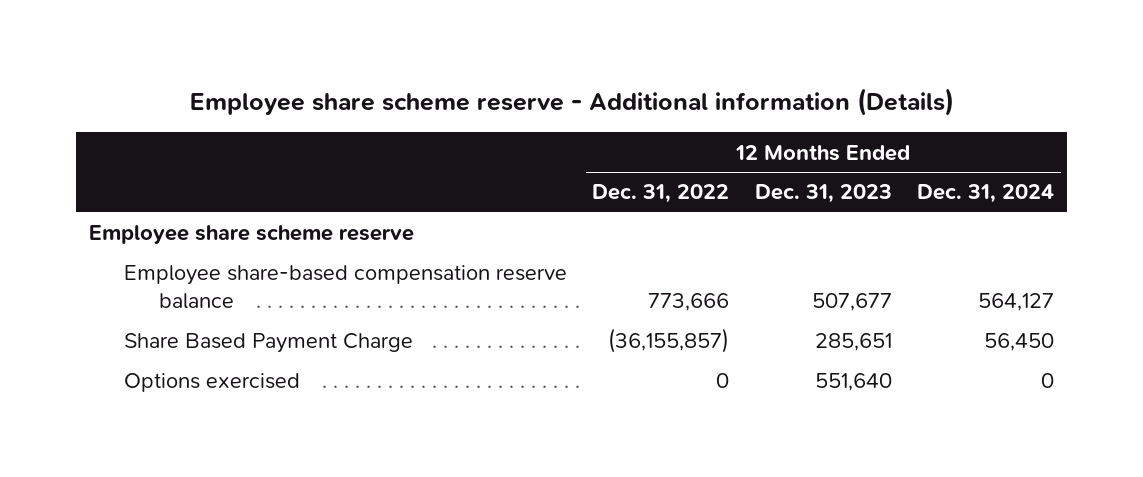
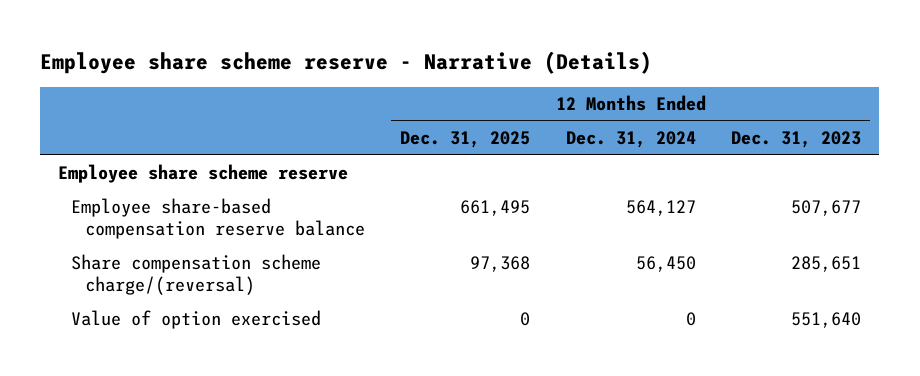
[189,88,954,117] Employee share scheme reserve - Additional information (Details) -> [40,50,653,74] Employee share scheme reserve - Narrative (Details)
[592,184,730,204] Dec. 31, 2022 -> none
none -> [400,131,531,149] Dec. 31, 2025
[123,333,413,354] Share Based Payment Charge -> [71,254,322,296] Share compensation scheme charge/(reversal)
[123,373,300,393] Options exercised -> [71,310,322,330] Value of option exercised

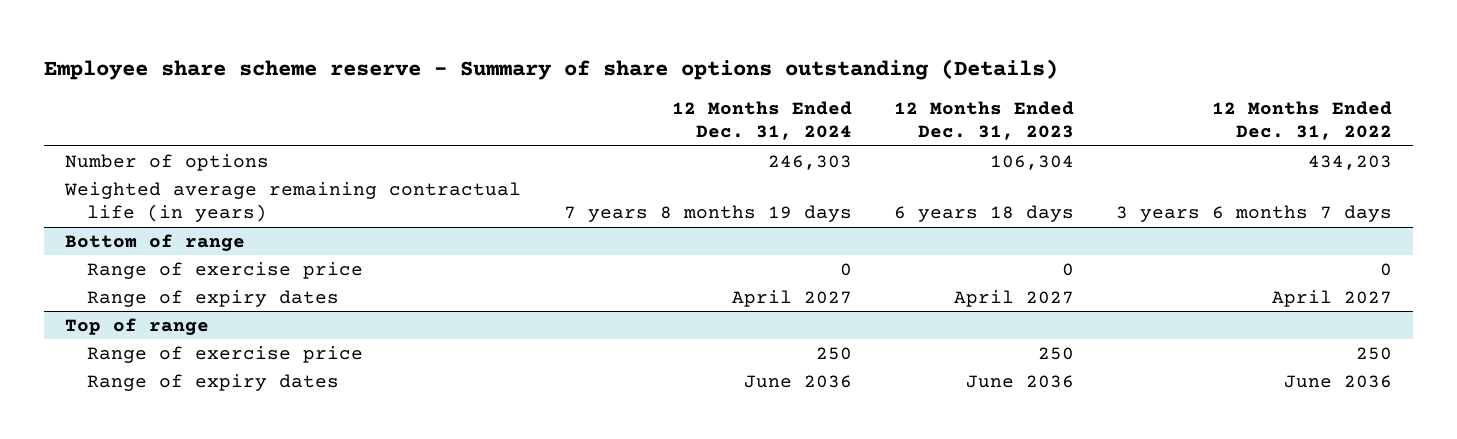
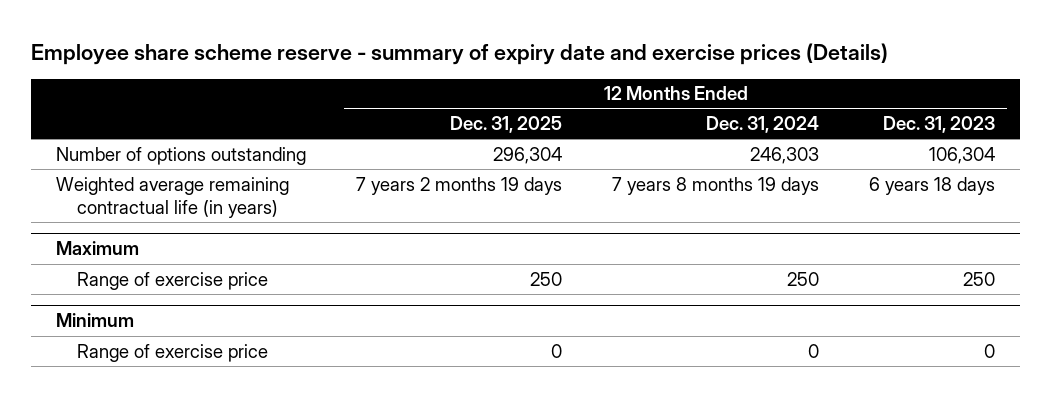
[44,58,1059,80] Employee share scheme reserve - Summary of share options outstanding (Details) -> [31,43,889,66] Employee share scheme reserve - summary of expiry date and exercise prices (Details)
[1212,100,1393,141] 12 Months Ended Dec. 31, 2022 -> none
none -> [450,116,563,134] Dec. 31, 2025
[65,153,270,171] Number of options -> [56,146,307,165] Number of options outstanding
[65,233,246,251] Bottom of range -> none
[87,261,364,279] Range of exercise price -> none
[87,289,340,307] Range of expiry dates -> none
[65,317,210,335] Top of range -> [56,241,140,256] Maximum
[87,373,340,391] Range of expiry dates -> none
none -> [56,313,135,328] Minimum
none -> [77,343,269,362] Range of exercise price

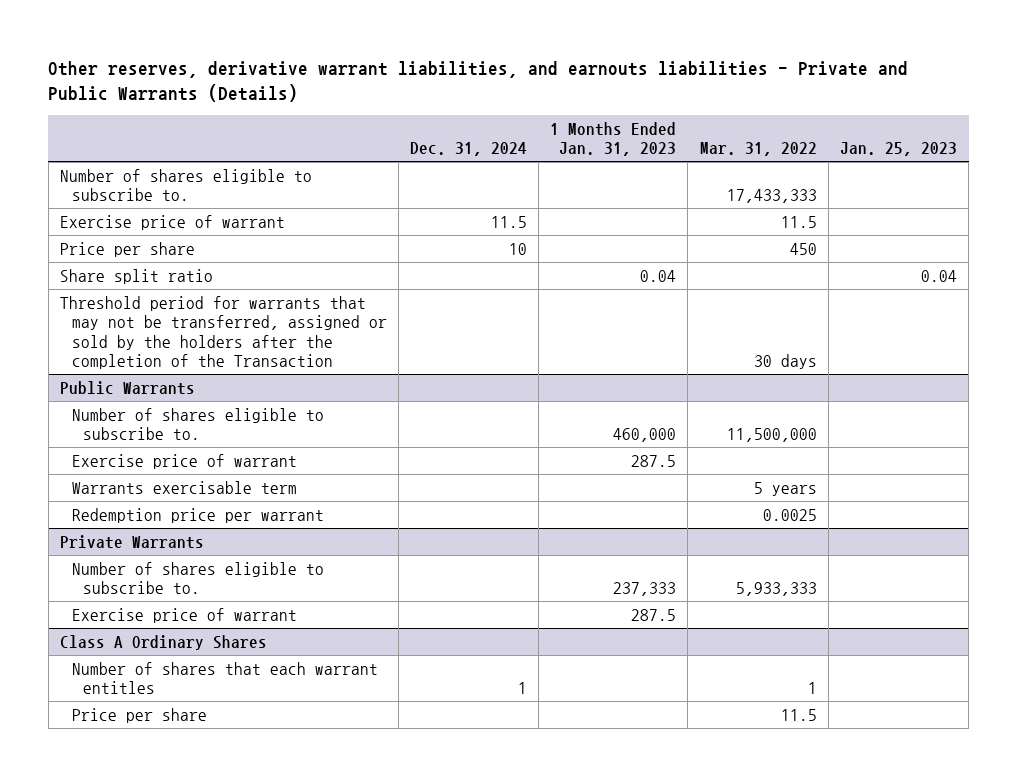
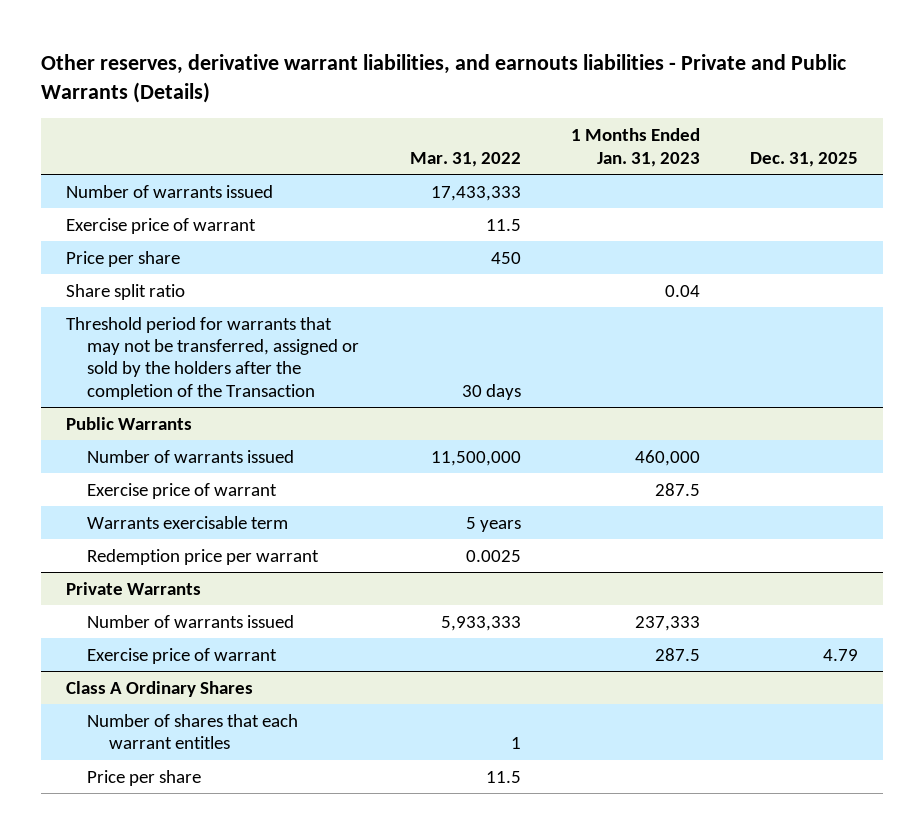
[409,142,527,157] Dec. 31, 2024 -> none
[839,142,957,157] Jan. 25, 2023 -> none
none -> [749,151,858,167] Dec. 31, 2025
[59,168,312,202] Number of shares eligible to subscribe to. -> [65,184,273,198] Number of warrants issued
[71,407,324,441] Number of shares eligible to subscribe to. -> [87,449,295,463] Number of warrants issued
[71,561,324,595] Number of shares eligible to subscribe to. -> [87,614,295,628] Number of warrants issued

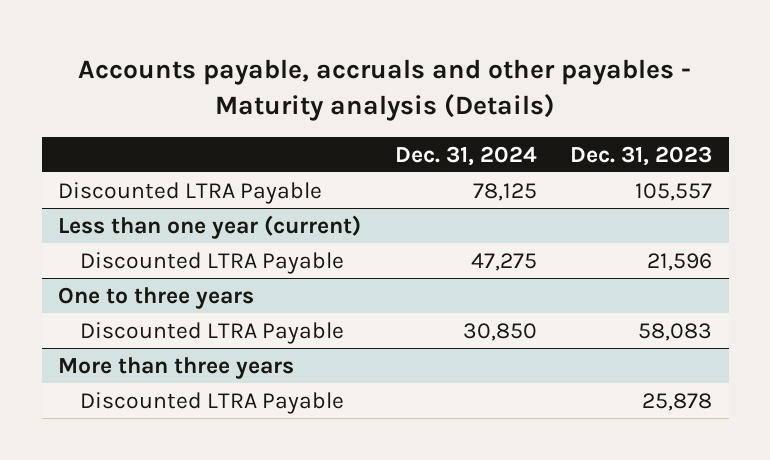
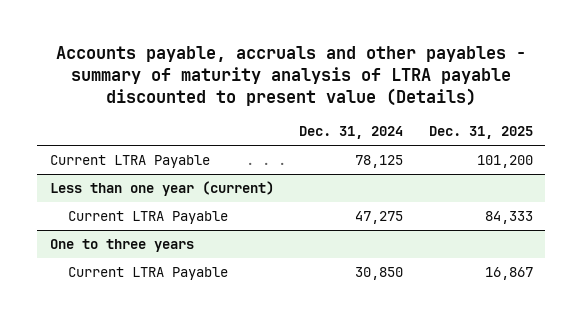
[78,58,692,121] Accounts payable, accruals and other payables - Maturity analysis (Details) -> [56,45,527,106] Accounts payable, accruals and other payables - summary of maturity analysis of LTRA payable discounted to present value (Details)
[570,145,713,166] Dec. 31, 2023 -> none
none -> [428,126,533,140] Dec. 31, 2025
[58,181,323,204] Discounted LTRA Payable -> [49,155,210,169] Current LTRA Payable
[80,251,345,274] Discounted LTRA Payable -> [68,211,229,225] Current LTRA Payable
[58,356,295,379] More than three years -> none
[80,391,345,414] Discounted LTRA Payable -> none
[80,321,345,344] Discounted LTRA Payable -> [68,267,229,281] Current LTRA Payable

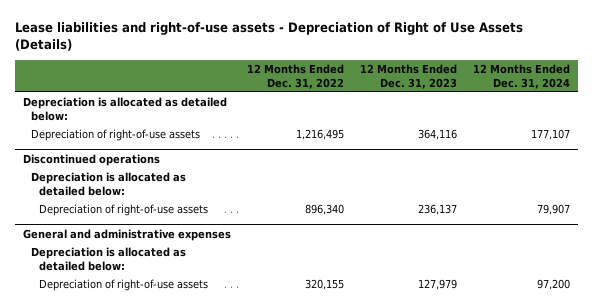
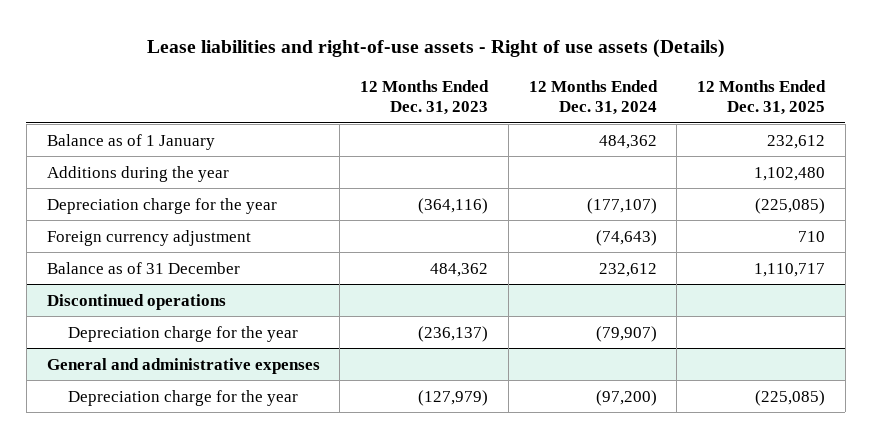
[14,21,523,52] Lease liabilities and right-of-use assets - Depreciation of Right of Use Assets (Details) -> [146,38,725,58] Lease liabilities and right-of-use assets - Right of use assets (Details)
[246,64,344,90] 12 Months Ended Dec. 31, 2022 -> none
none -> [697,79,827,116] 12 Months Ended Dec. 31, 2025
[22,96,227,121] Depreciation is allocated as detailed below: -> none
[30,128,200,141] Depreciation of right-of-use assets -> none
none -> [46,133,215,150] Balance as of 1 January
none -> [46,165,229,182] Additions during the year
none -> [46,197,277,214] Depreciation charge for the year
none -> [46,229,251,246] Foreign currency adjustment
none -> [46,261,240,274] Balance as of 31 December
[30,171,186,196] Depreciation is allocated as detailed below: -> none
[38,203,208,216] Depreciation of right-of-use assets -> none
none -> [68,325,299,342] Depreciation charge for the year
[30,246,186,271] Depreciation is allocated as detailed below: -> none
[38,278,208,291] Depreciation of right-of-use assets -> none
none -> [68,389,299,406] Depreciation charge for the year

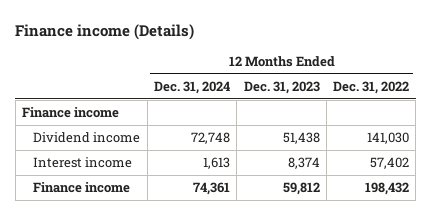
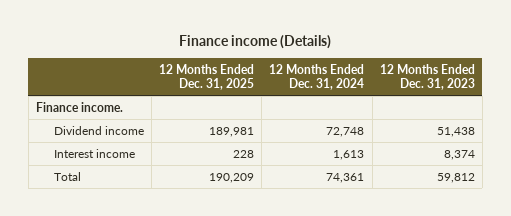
[333,80,410,94] Dec. 31, 2022 -> none
none -> [158,63,254,90] 12 Months Ended Dec. 31, 2025
[22,107,120,119] Finance income -> [35,101,123,112] Finance income.
[33,182,131,194] Finance income -> [53,171,81,181] Total

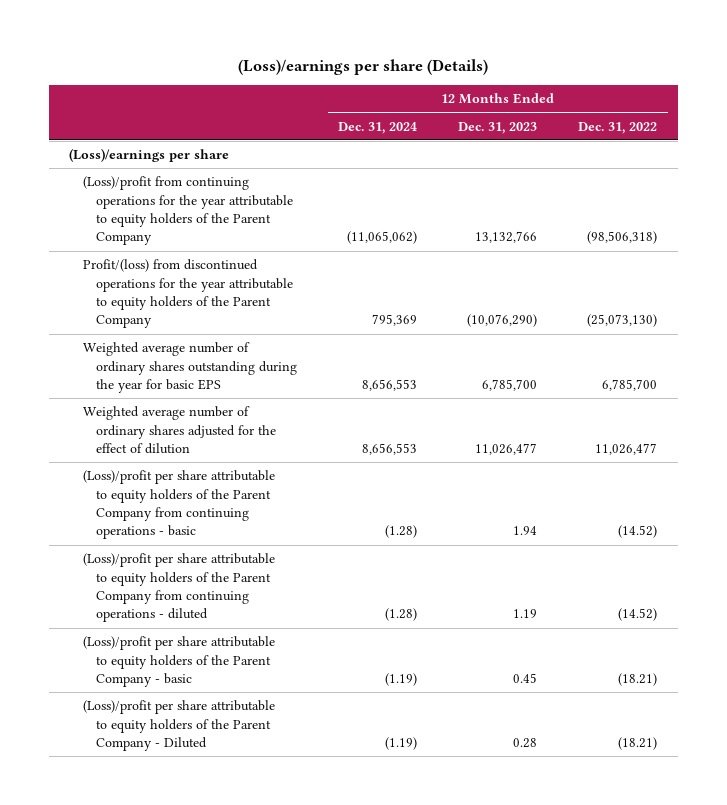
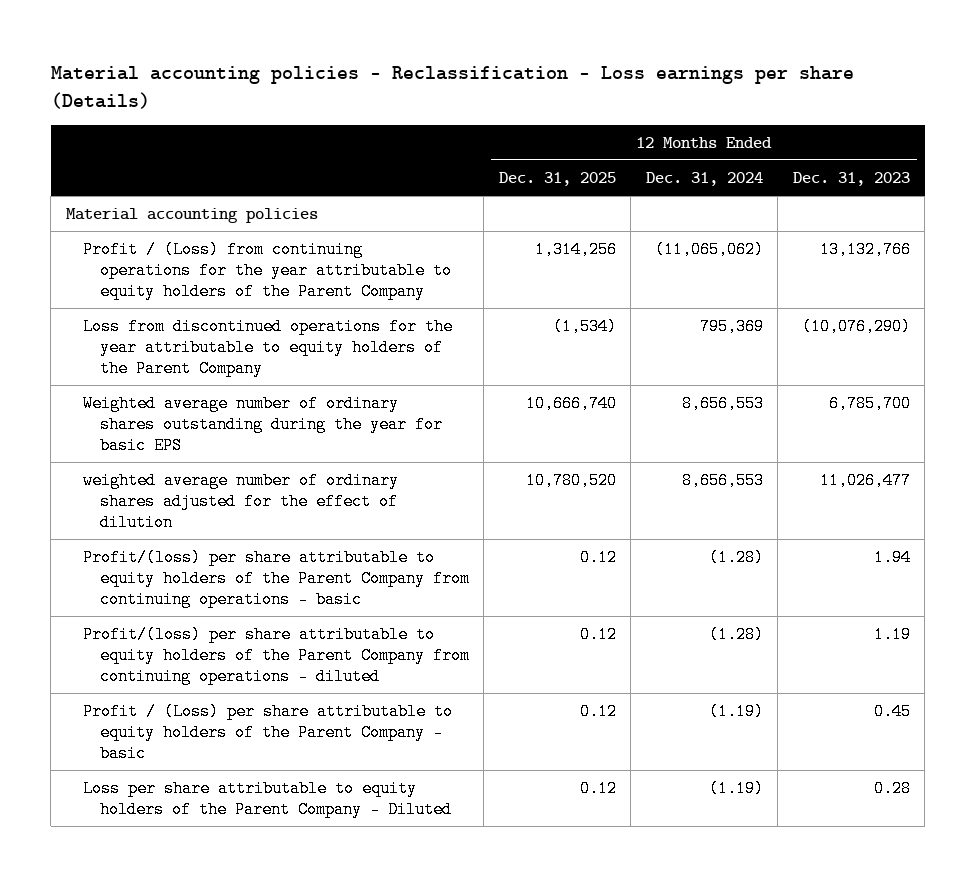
[238,58,489,75] (Loss)/earnings per share (Details) -> [50,65,854,109] Material accounting policies - Reclassification - Loss earnings per share (Details)
[578,121,658,134] Dec. 31, 2022 -> none
none -> [498,172,616,187] Dec. 31, 2025
[69,148,230,163] (Loss)/earnings per share -> none
none -> [65,208,318,224] Material accounting policies
[82,176,293,246] (Loss)/profit from continuing operations for the year attributable to equity holders of the Parent Company -> [82,241,452,301] Profit / (Loss) from continuing operations for the year attributable to equity holders of the Parent Company
[82,259,293,329] Profit/(loss) from discontinued operations for the year attributable to equity holders of the Parent Company -> [82,318,453,378] Loss from discontinued operations for the year attributable to equity holders of the Parent Company
[82,406,276,455] Weighted average number of ordinary shares adjusted for the effect of dilution -> [82,472,399,532] weighted average number of ordinary shares adjusted for the effect of dilution
[82,470,275,540] (Loss)/profit per share attributable to equity holders of the Parent Company from continuing operations - basic -> [82,549,470,609] Profit/(loss) per share attributable to equity holders of the Parent Company from continuing operations - basic
[82,553,275,623] (Loss)/profit per share attributable to equity holders of the Parent Company from continuing operations - diluted -> [82,626,470,686] Profit/(loss) per share attributable to equity holders of the Parent Company from continuing operations - diluted
[82,636,275,688] (Loss)/profit per share attributable to equity holders of the Parent Company - basic -> [82,703,453,763] Profit / (Loss) per share attributable to equity holders of the Parent Company - basic
[82,700,275,752] (Loss)/profit per share attributable to equity holders of the Parent Company - Diluted -> [82,780,452,819] Loss per share attributable to equity holders of the Parent Company - Diluted

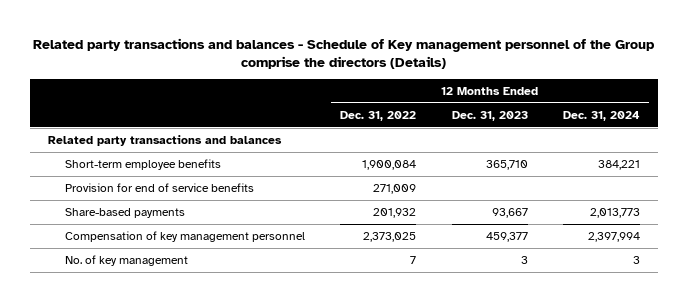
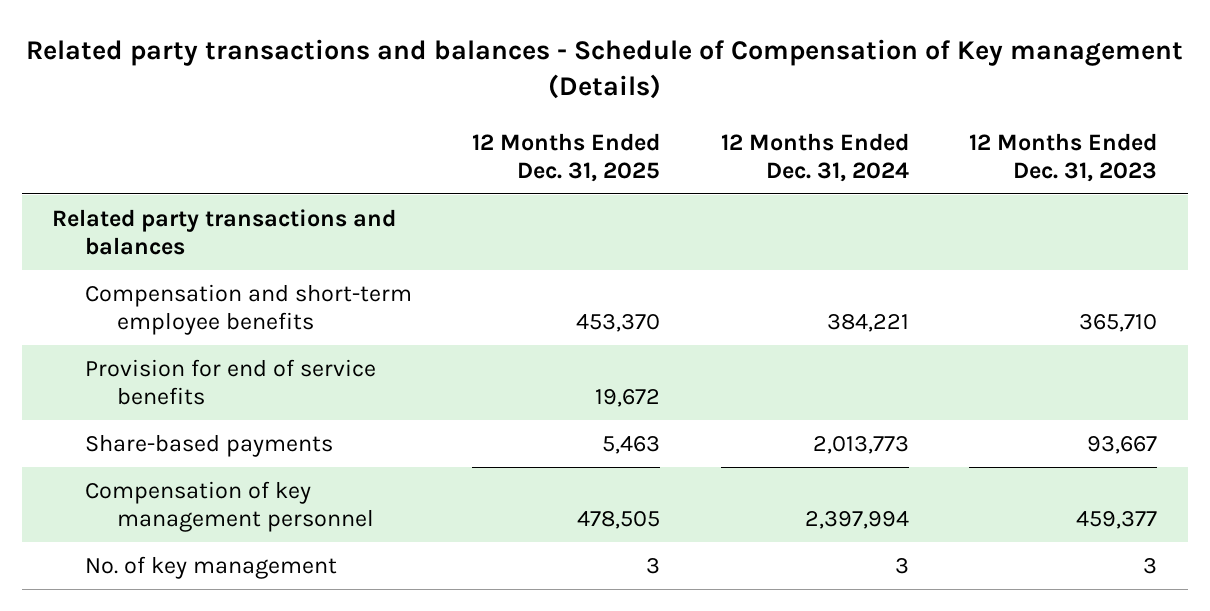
[32,37,655,69] Related party transactions and balances - Schedule of Key management personnel of the Group comprise the directors (Details) -> [25,38,1183,100] Related party transactions and balances - Schedule of Compensation of Key management (Details)
[340,110,417,121] Dec. 31, 2022 -> none
none -> [472,132,661,182] 12 Months Ended Dec. 31, 2025
[64,159,221,171] Short-term employee benefits -> [84,283,412,335] Compensation and short-term employee benefits

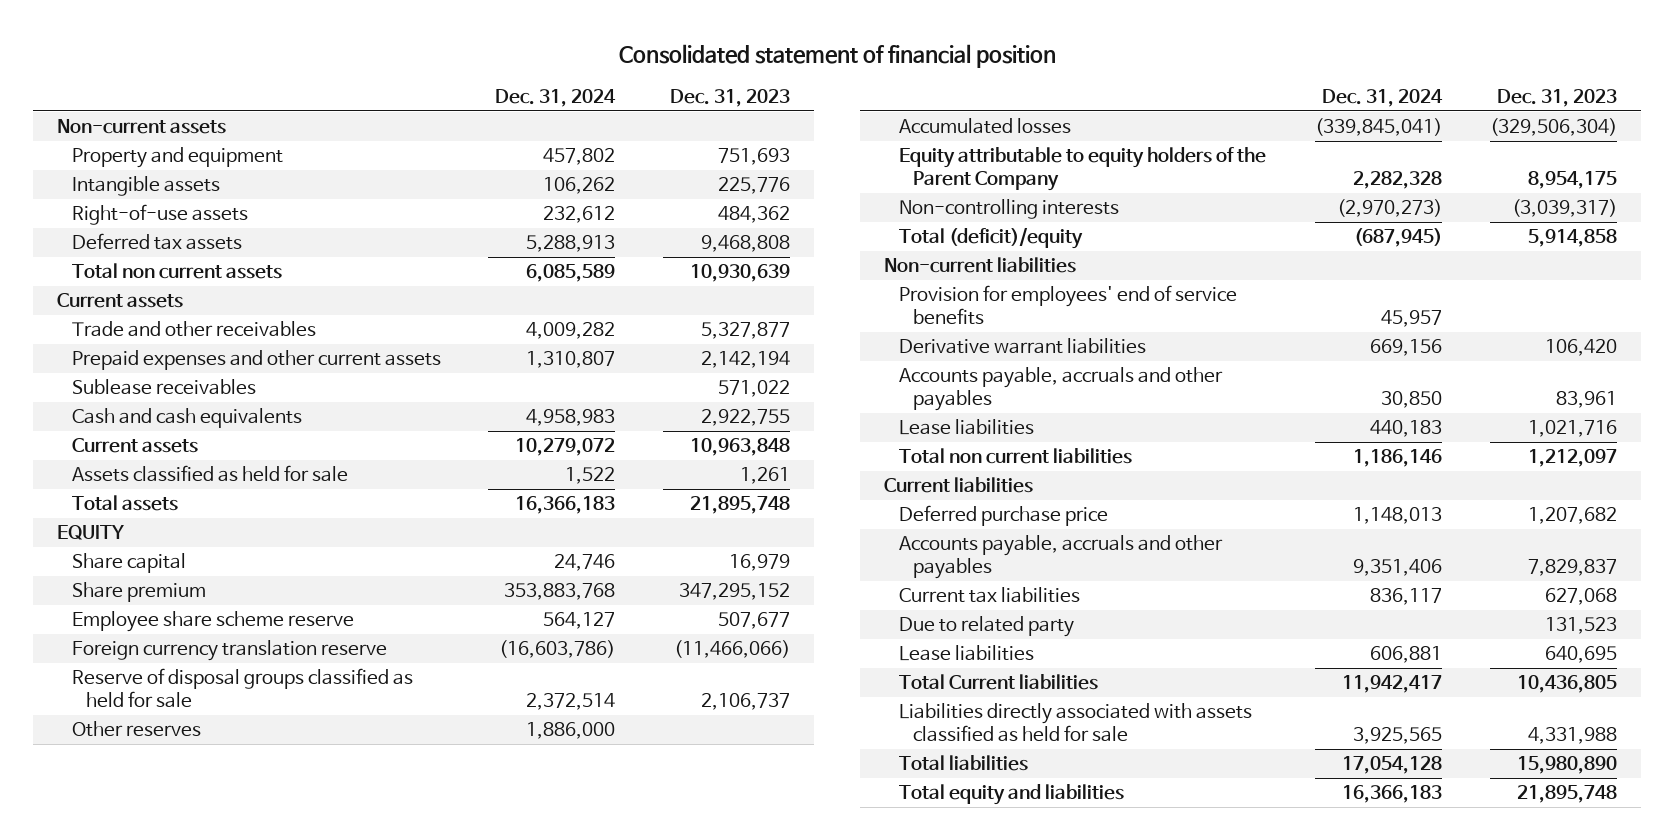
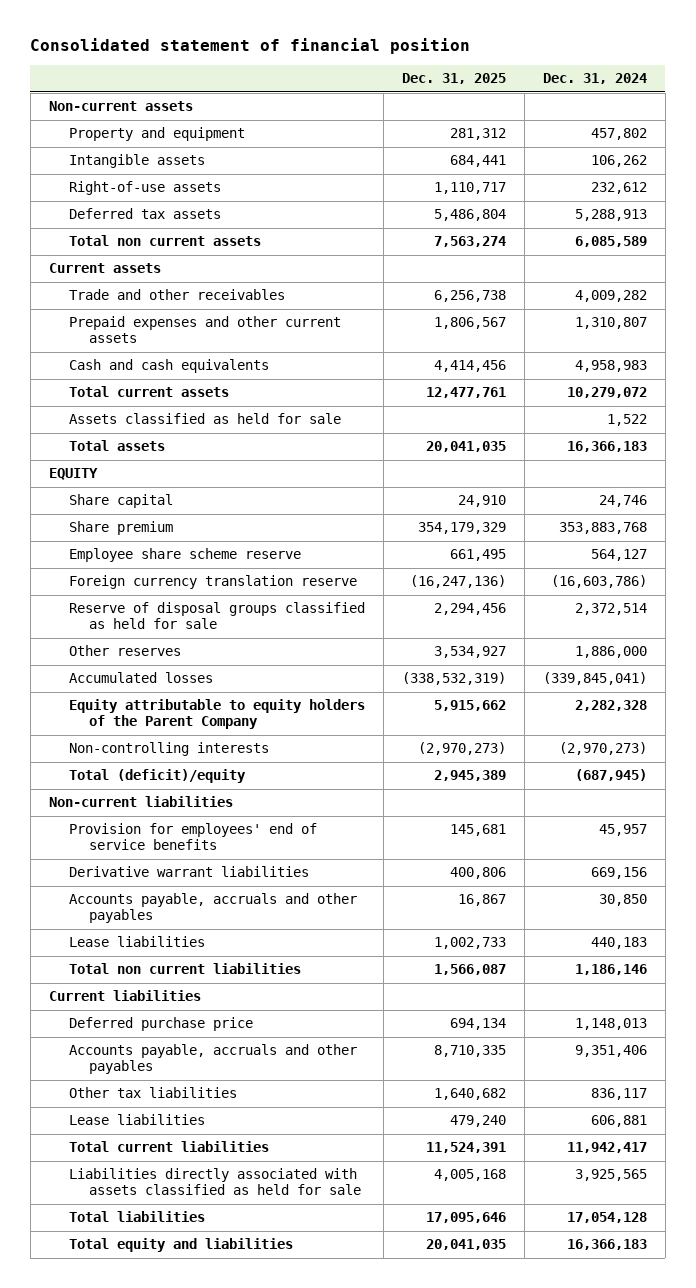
[669,88,790,107] Dec. 31, 2023 -> none
none -> [401,73,506,85] Dec. 31, 2025
[71,379,256,396] Sublease receivables -> none
[71,438,198,454] Current assets -> [68,386,229,398] Total current assets
[898,616,1074,638] Due to related party -> none
[898,587,1080,604] Current tax liabilities -> [68,1087,237,1099] Other tax liabilities
[898,674,1098,691] Total Current liabilities -> [68,1141,269,1153] Total current liabilities

